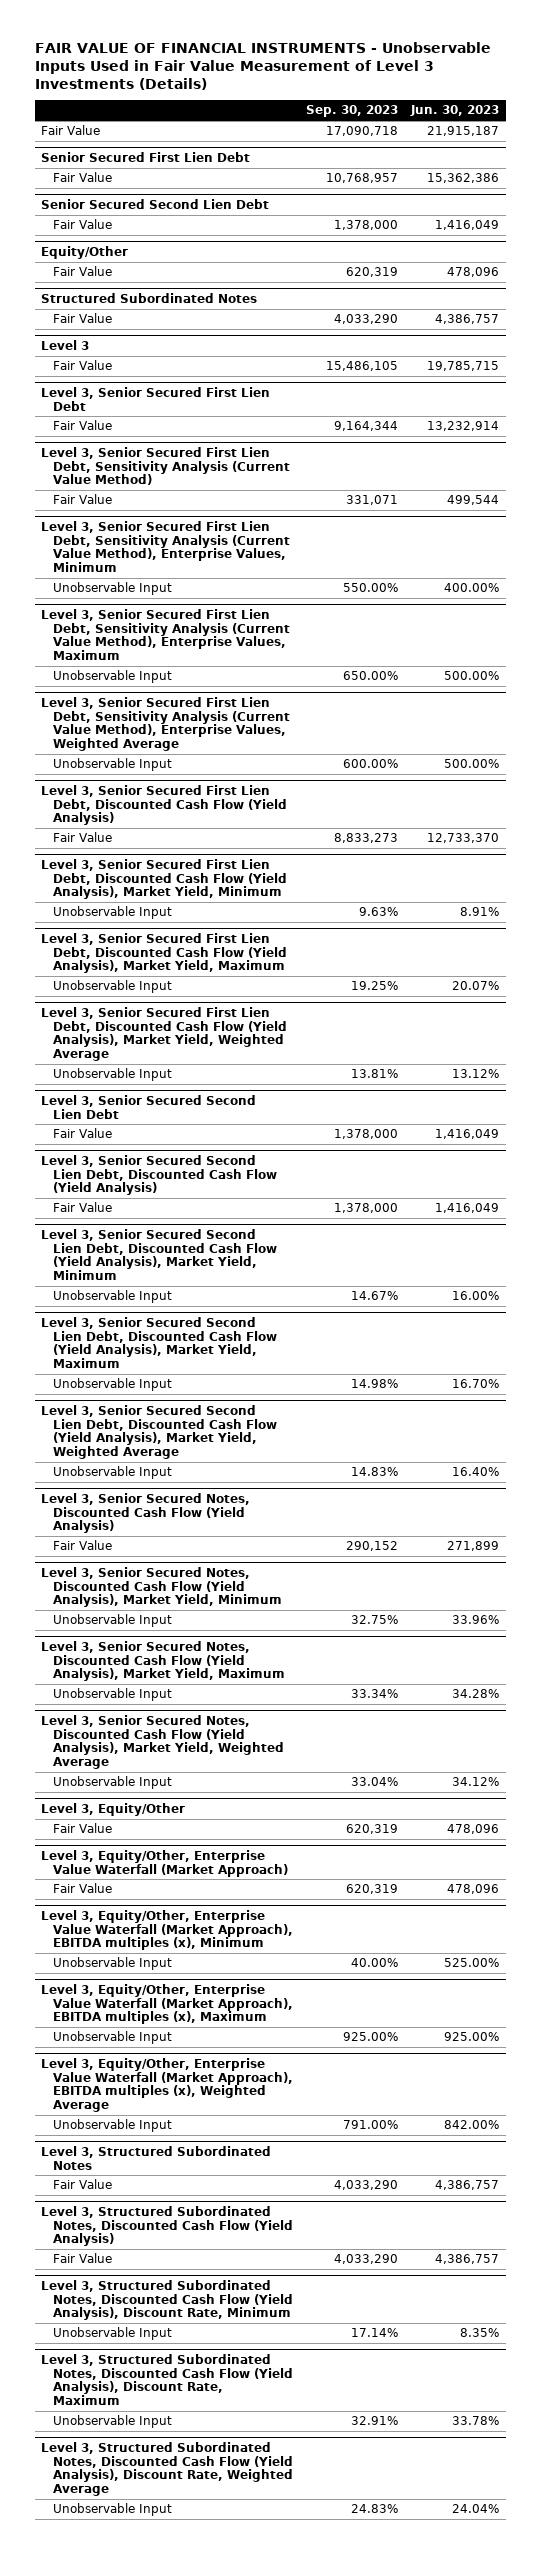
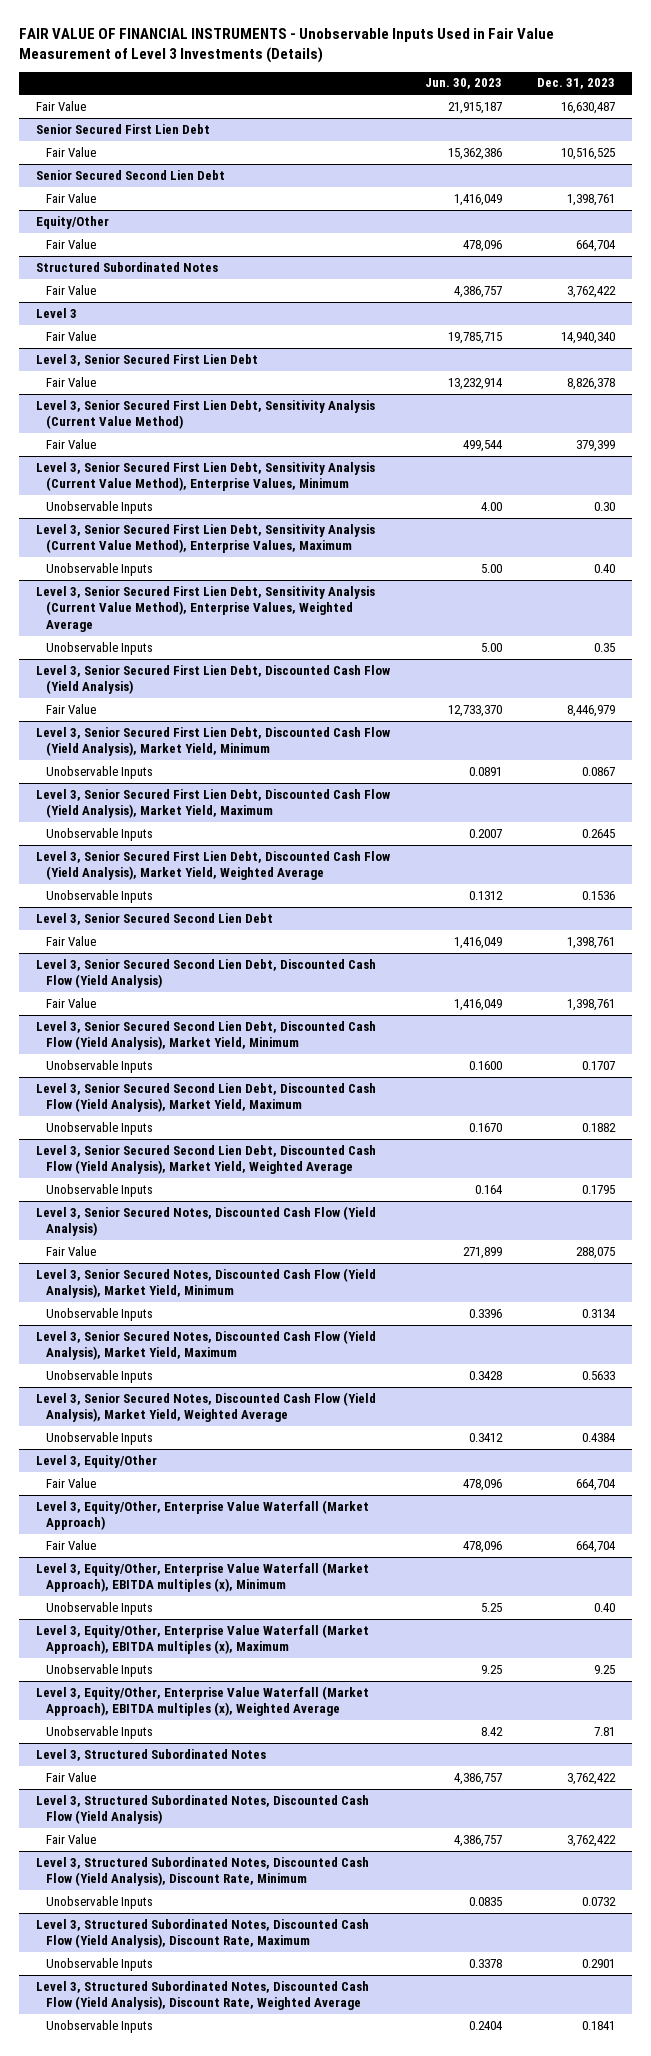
[305,105,398,118] Sep. 30, 2023 -> none
none -> [536,78,615,90] Dec. 31, 2023
[52,582,172,596] Unobservable Input -> [46,500,154,514] Unobservable Inputs
[444,583,500,593] 400.00% -> [481,501,503,511] 4.00
[52,670,172,684] Unobservable Input -> [46,562,154,576] Unobservable Inputs
[444,671,500,681] 500.00% -> [481,563,503,573] 5.00
[52,758,172,772] Unobservable Input -> [46,641,154,655] Unobservable Inputs
[444,759,500,769] 500.00% -> [481,642,503,652] 5.00
[52,906,172,920] Unobservable Input -> [46,765,154,779] Unobservable Inputs
[460,907,500,917] 8.91% -> [469,766,503,776] 0.0891
[52,980,172,994] Unobservable Input -> [46,827,154,841] Unobservable Inputs
[452,981,500,991] 20.07% -> [469,828,503,838] 0.2007
[52,1068,172,1082] Unobservable Input -> [46,889,154,903] Unobservable Inputs
[452,1069,500,1079] 13.12% -> [469,890,504,900] 0.1312
[52,1290,172,1304] Unobservable Input -> [46,1059,154,1073] Unobservable Inputs
[452,1291,500,1301] 16.00% -> [469,1060,503,1070] 0.1600
[52,1378,172,1392] Unobservable Input -> [46,1121,154,1135] Unobservable Inputs
[452,1379,500,1389] 16.70% -> [469,1122,503,1132] 0.1670
[52,1466,172,1480] Unobservable Input -> [46,1183,154,1197] Unobservable Inputs
[452,1467,500,1477] 16.40% -> [475,1184,504,1194] 0.164
[52,1614,172,1628] Unobservable Input -> [46,1307,154,1321] Unobservable Inputs
[452,1615,500,1625] 33.96% -> [469,1308,503,1318] 0.3396
[52,1688,172,1702] Unobservable Input -> [46,1369,154,1383] Unobservable Inputs
[452,1689,500,1699] 34.28% -> [469,1370,503,1380] 0.3428
[52,1776,172,1790] Unobservable Input -> [46,1431,154,1445] Unobservable Inputs
[452,1777,500,1787] 34.12% -> [469,1432,504,1442] 0.3412
[52,1957,172,1971] Unobservable Input -> [46,1601,154,1615] Unobservable Inputs
[444,1958,500,1968] 525.00% -> [481,1602,503,1612] 5.25
[52,2031,172,2045] Unobservable Input -> [46,1663,154,1677] Unobservable Inputs
[444,2032,500,2042] 925.00% -> [481,1664,503,1674] 9.25
[52,2119,172,2133] Unobservable Input -> [46,1725,154,1739] Unobservable Inputs
[444,2120,500,2130] 842.00% -> [481,1726,504,1736] 8.42
[52,2327,172,2341] Unobservable Input -> [46,1895,154,1909] Unobservable Inputs
[460,2328,500,2338] 8.35% -> [469,1896,503,1906] 0.0835
[52,2415,172,2429] Unobservable Input -> [46,1957,154,1971] Unobservable Inputs
[452,2416,500,2426] 33.78% -> [469,1958,503,1968] 0.3378
[52,2503,172,2517] Unobservable Input -> [46,2019,154,2033] Unobservable Inputs
[452,2504,500,2514] 24.04% -> [469,2020,504,2030] 0.2404

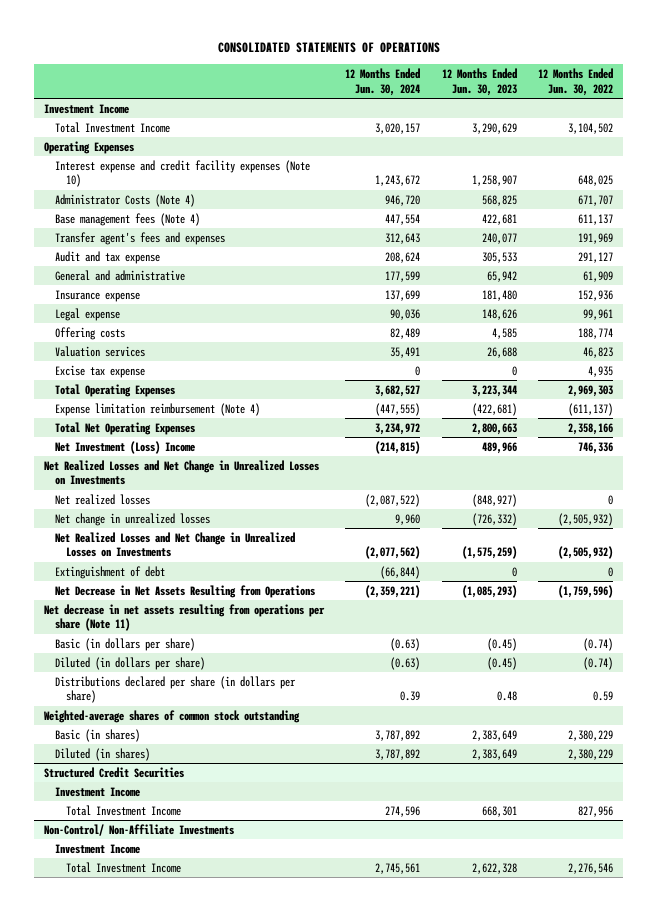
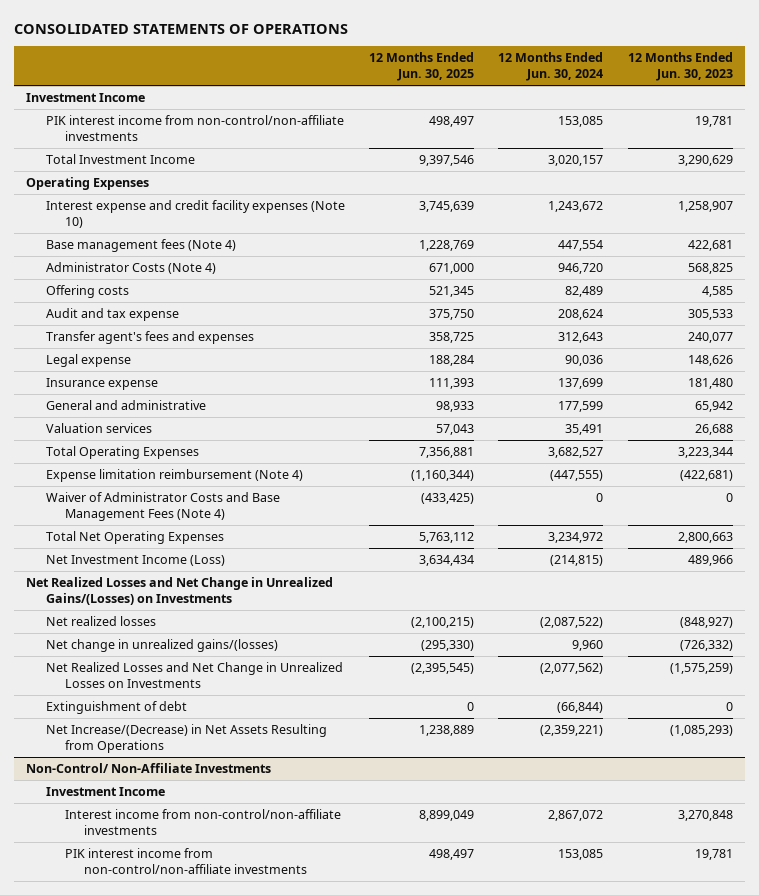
[537,68,613,96] 12 Months Ended Jun. 30, 2022 -> none
none -> [368,52,474,82] 12 Months Ended Jun. 30, 2025
none -> [45,115,344,142] PIK interest income from non-control/non-affiliate investments
[54,193,195,207] Administrator Costs (Note 4) -> [45,262,216,275] Administrator Costs (Note 4)
[54,326,125,340] Offering costs -> [45,285,129,299] Offering costs
[54,231,225,245] Transfer agent's fees and expenses -> [45,331,254,345] Transfer agent's fees and expenses
[54,289,140,302] Insurance expense -> [45,378,158,391] Insurance expense
[54,269,185,281] General and administrative -> [45,400,206,411] General and administrative
[54,364,145,378] Excise tax expense -> none
none -> [45,492,280,522] Waiver of Administrator Costs and Base Management Fees (Note 4)
[54,440,195,454] Net Investment (Loss) Income -> [45,555,225,567] Net Investment Income (Loss)
[44,459,320,486] Net Realized Losses and Net Change in Unrealized Losses on Investments -> [26,577,334,606] Net Realized Losses and Net Change in Unrealized Gains/(Losses) on Investments
[54,512,210,526] Net change in unrealized losses -> [45,639,278,653] Net change in unrealized gains/(losses)
[44,603,326,632] Net decrease in net assets resulting from operations per share (Note 11) -> none
[54,637,195,651] Basic (in dollars per share) -> none
[54,656,205,670] Diluted (in dollars per share) -> none
[54,675,296,704] Distributions declared per share (in dollars per share) -> none
[44,709,301,723] Weighted-average shares of common stock outstanding -> none
[54,728,140,742] Basic (in shares) -> none
[54,747,150,761] Diluted (in shares) -> none
[44,766,185,778] Structured Credit Securities -> none
[54,786,140,797] Investment Income -> none
[65,804,181,816] Total Investment Income -> none
[54,584,315,598] Net Decrease in Net Assets Resulting from Operations -> [45,724,327,754] Net Increase/(Decrease) in Net Assets Resulting from Operations
[65,861,181,873] Total Investment Income -> none
none -> [64,809,341,836] Interest income from non-control/non-affiliate investments
none -> [64,848,308,875] PIK interest income from non-control/non-affiliate investments

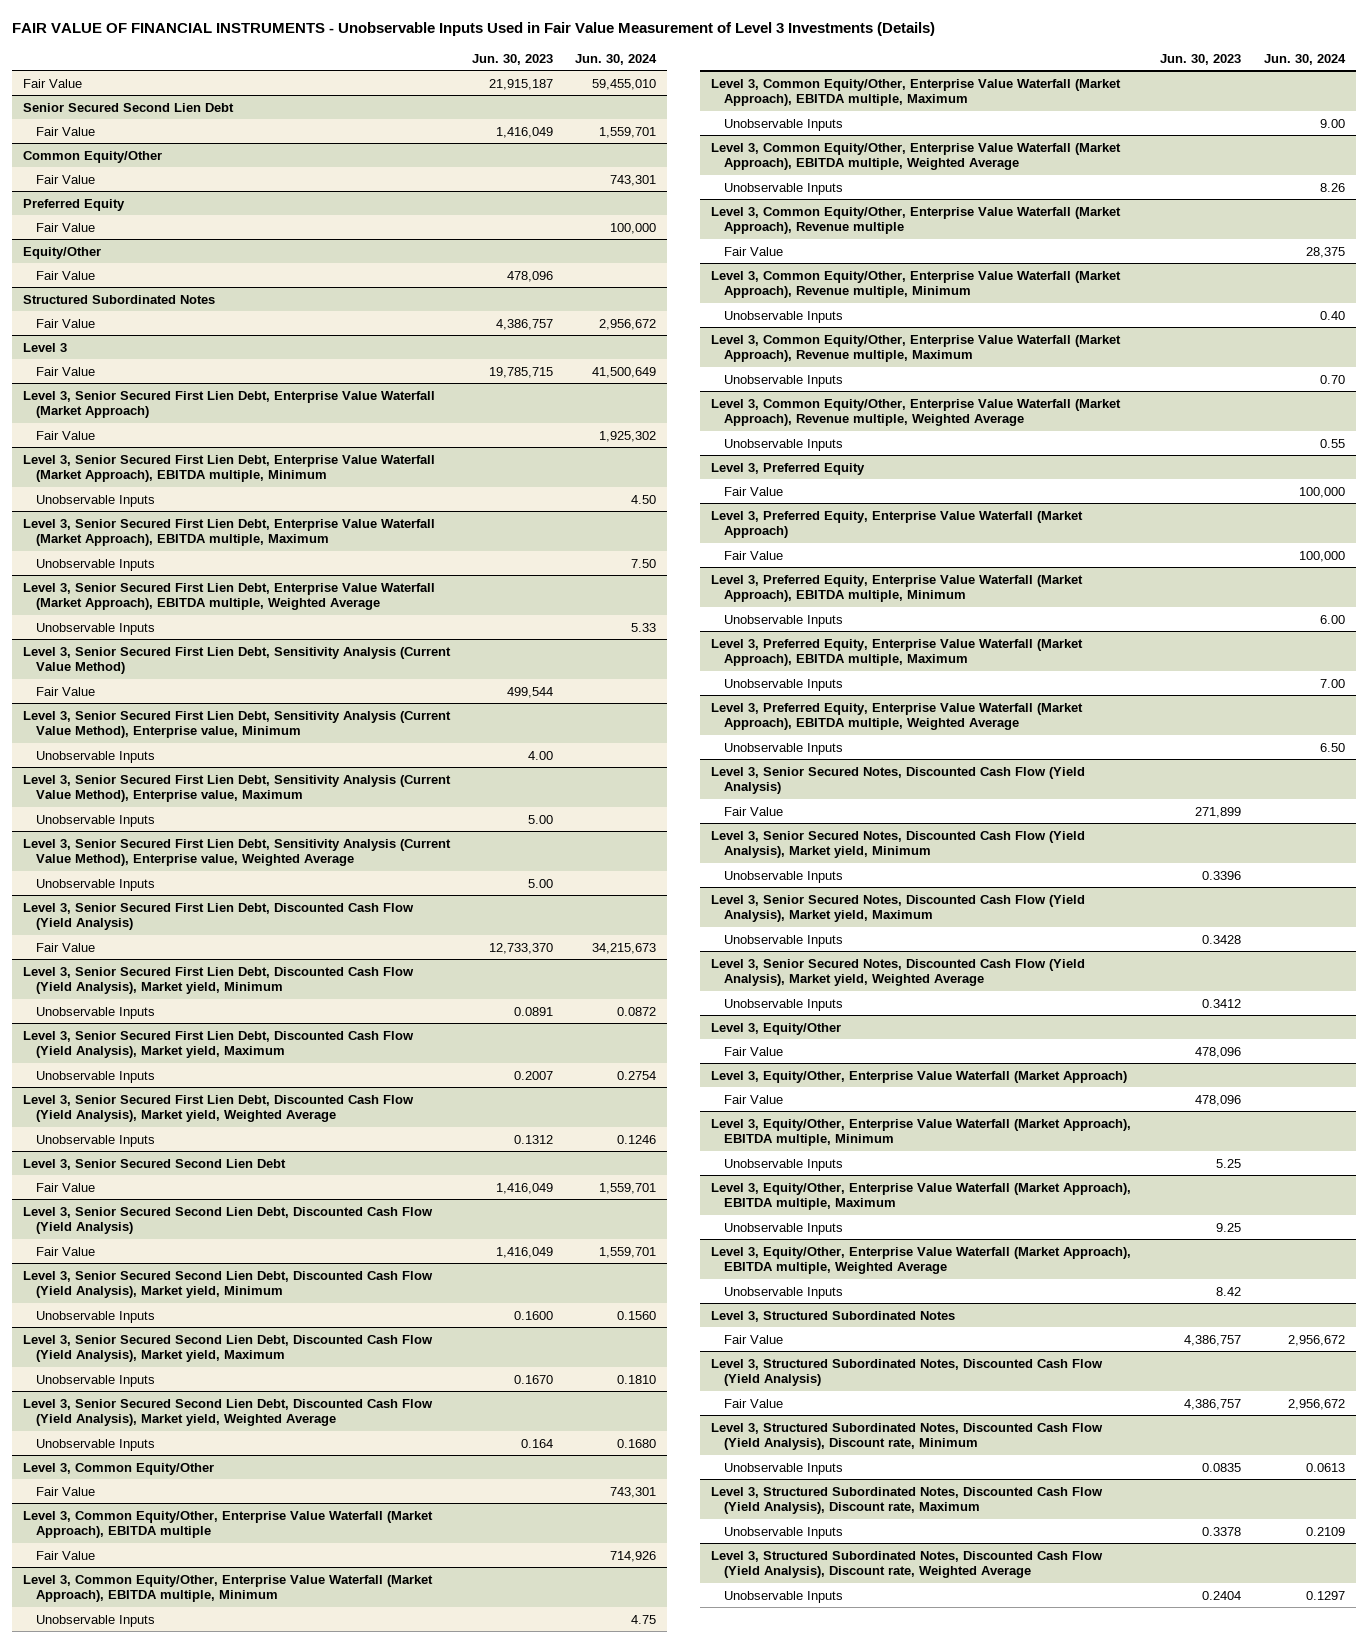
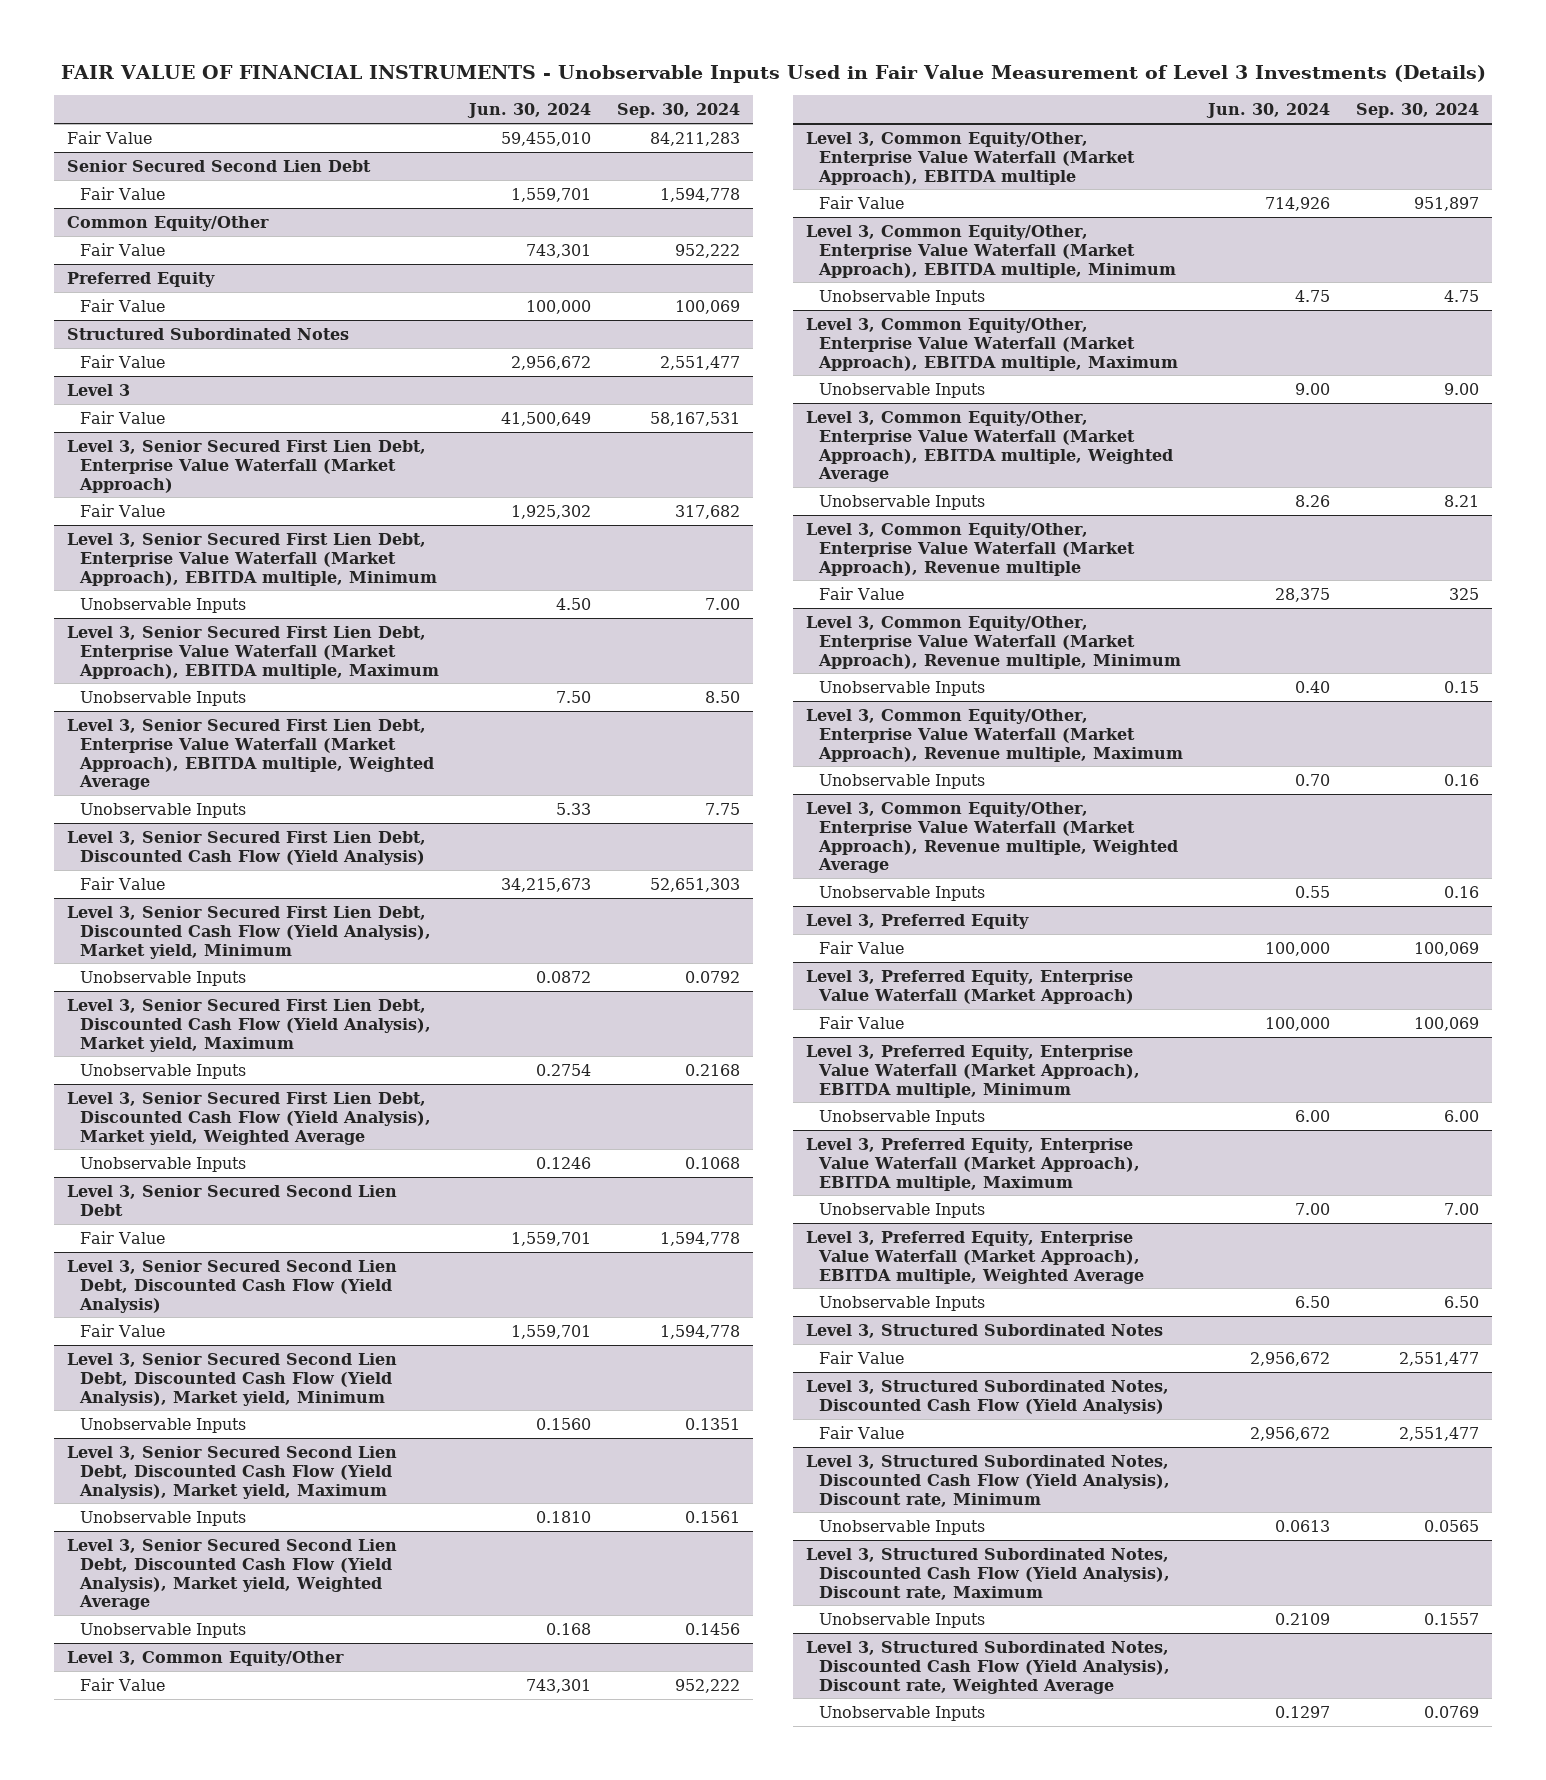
[472,53,554,65] Jun. 30, 2023 -> none
none -> [617,103,741,119] Sep. 30, 2024
[23,246,102,259] Equity/Other -> none
[35,270,95,280] Fair Value -> none
[23,646,452,675] Level 3, Senior Secured First Lien Debt, Sensitivity Analysis (Current Value Method) -> none
[35,686,95,696] Fair Value -> none
[23,710,452,739] Level 3, Senior Secured First Lien Debt, Sensitivity Analysis (Current Value Method), Enterprise value, Minimum -> none
[35,750,155,763] Unobservable Inputs -> none
[23,774,452,803] Level 3, Senior Secured First Lien Debt, Sensitivity Analysis (Current Value Method), Enterprise value, Maximum -> none
[35,814,155,827] Unobservable Inputs -> none
[23,838,452,867] Level 3, Senior Secured First Lien Debt, Sensitivity Analysis (Current Value Method), Enterprise value, Weighted Average -> none
[35,878,155,891] Unobservable Inputs -> none
[617,1438,657,1448] 0.1680 -> [546,1622,592,1635] 0.168
[711,766,1086,795] Level 3, Senior Secured Notes, Discounted Cash Flow (Yield Analysis) -> none
[723,806,783,816] Fair Value -> none
[711,830,1086,859] Level 3, Senior Secured Notes, Discounted Cash Flow (Yield Analysis), Market yield, Minimum -> none
[723,870,843,883] Unobservable Inputs -> none
[711,894,1086,923] Level 3, Senior Secured Notes, Discounted Cash Flow (Yield Analysis), Market yield, Maximum -> none
[723,934,843,947] Unobservable Inputs -> none
[711,958,1086,987] Level 3, Senior Secured Notes, Discounted Cash Flow (Yield Analysis), Market yield, Weighted Average -> none
[723,998,843,1011] Unobservable Inputs -> none
[711,1022,842,1035] Level 3, Equity/Other -> none
[723,1046,783,1056] Fair Value -> none
[711,1070,1128,1083] Level 3, Equity/Other, Enterprise Value Waterfall (Market Approach) -> none
[723,1094,783,1104] Fair Value -> none
[711,1118,1132,1147] Level 3, Equity/Other, Enterprise Value Waterfall (Market Approach), EBITDA multiple, Minimum -> none
[723,1158,843,1171] Unobservable Inputs -> none
[711,1182,1132,1211] Level 3, Equity/Other, Enterprise Value Waterfall (Market Approach), EBITDA multiple, Maximum -> none
[723,1222,843,1235] Unobservable Inputs -> none
[711,1246,1132,1275] Level 3, Equity/Other, Enterprise Value Waterfall (Market Approach), EBITDA multiple, Weighted Average -> none
[723,1286,843,1299] Unobservable Inputs -> none

